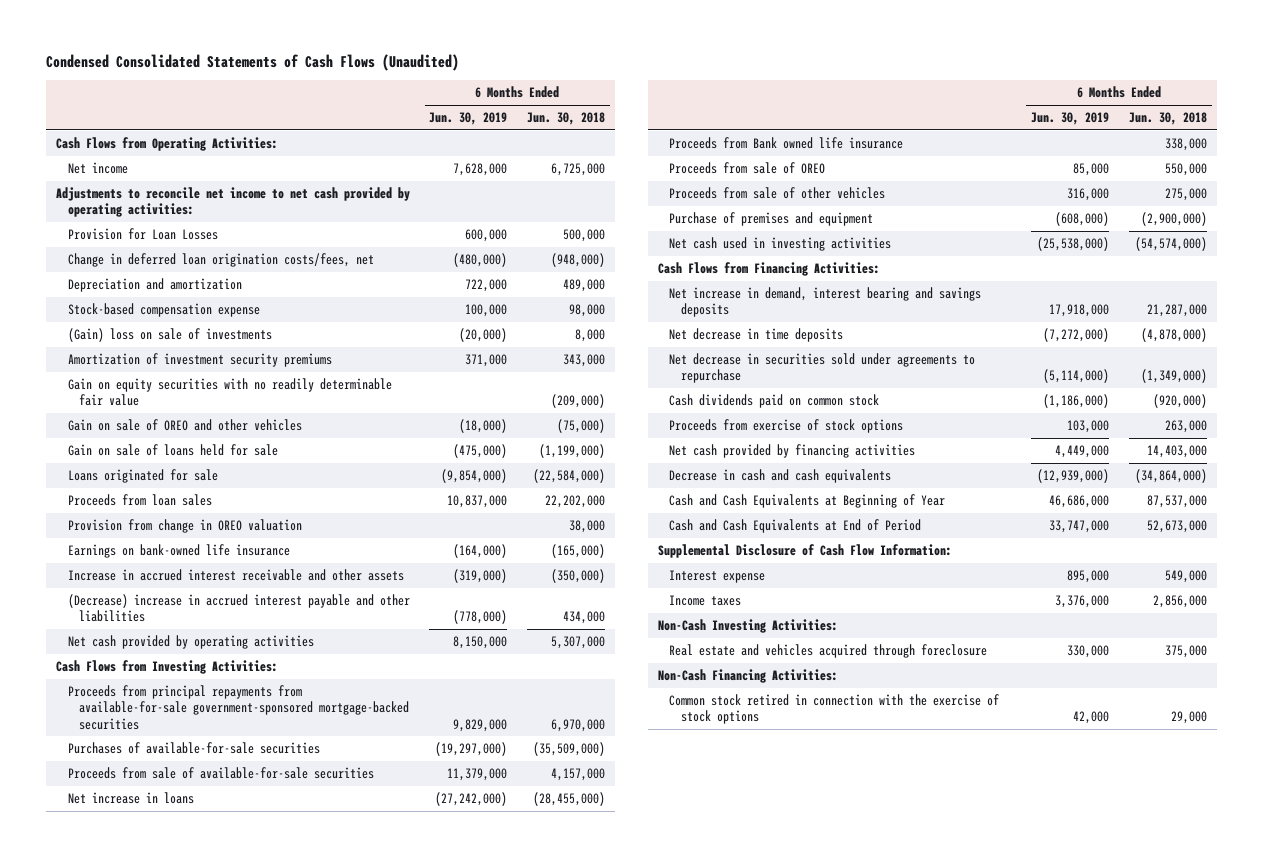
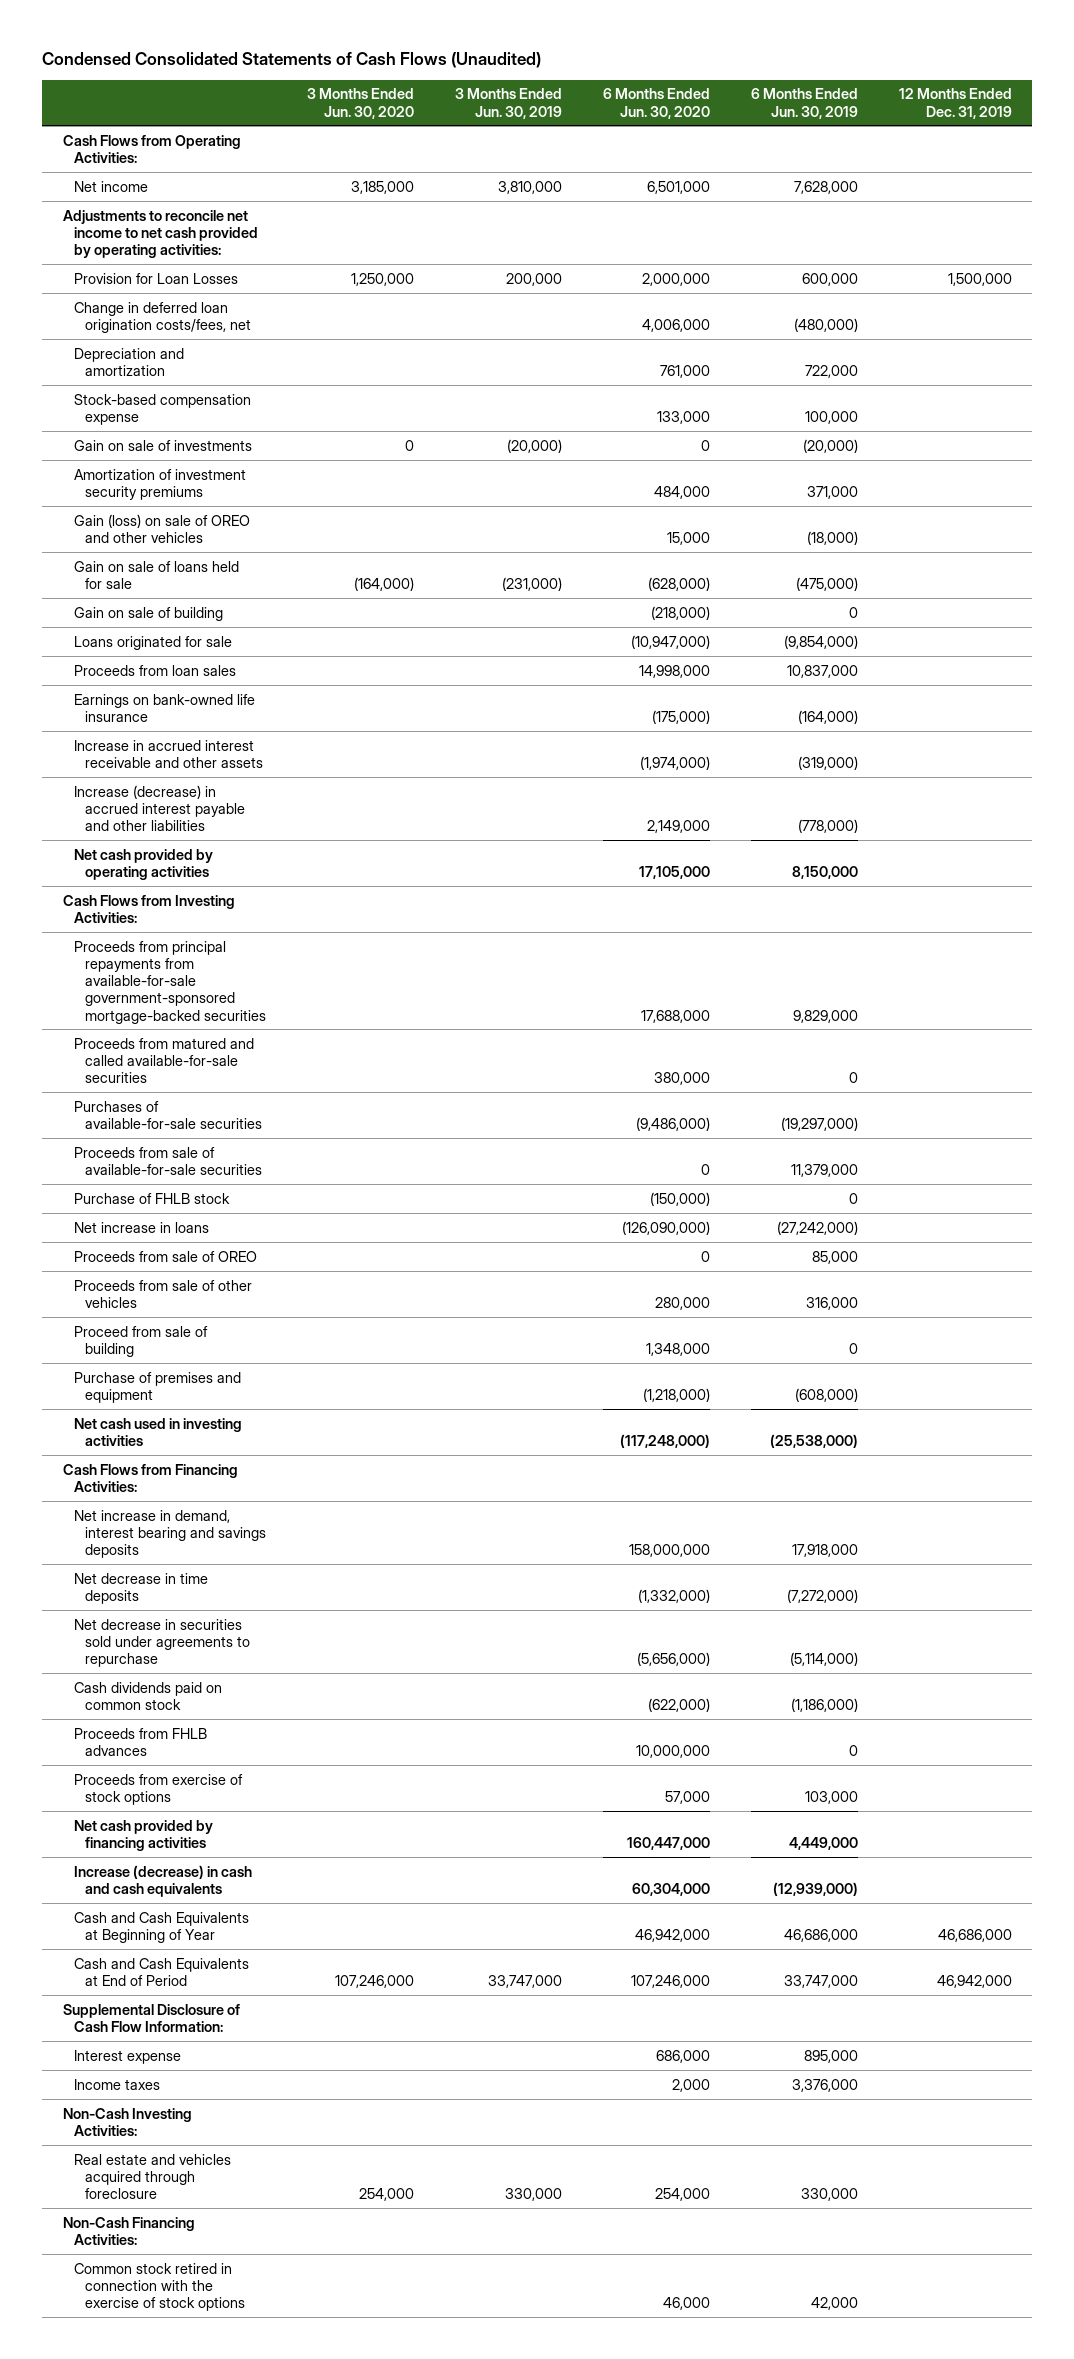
[526,112,605,126] Jun. 30, 2018 -> none
none -> [306,88,414,119] 3 Months Ended Jun. 30, 2020
none -> [454,88,562,119] 3 Months Ended Jun. 30, 2019
none -> [602,88,710,119] 6 Months Ended Jun. 30, 2020
none -> [898,88,1012,119] 12 Months Ended Dec. 31, 2019
[67,328,272,343] (Gain) loss on sale of investments -> [73,439,252,451] Gain on sale of investments
[67,378,392,407] Gain on equity securities with no readily determinable fair value -> none
[67,419,302,432] Gain on sale of OREO and other vehicles -> [73,513,250,543] Gain (loss) on sale of OREO and other vehicles
none -> [73,606,223,621] Gain on sale of building
[67,519,302,534] Provision from change in OREO valuation -> none
[67,594,410,623] (Decrease) increase in accrued interest payable and other liabilities -> [73,784,245,832] Increase (decrease) in accrued interest payable and other liabilities
none -> [73,1037,254,1084] Proceeds from matured and called available-for-sale securities
none -> [73,1192,230,1204] Purchase of FHLB stock
[669,137,904,150] Proceeds from Bank owned life insurance -> none
none -> [73,1325,208,1357] Proceed from sale of building
none -> [73,1727,207,1756] Proceeds from FHLB advances
[669,469,892,484] Decrease in cash and cash equivalents -> [73,1864,252,1897] Increase (decrease) in cash and cash equivalents

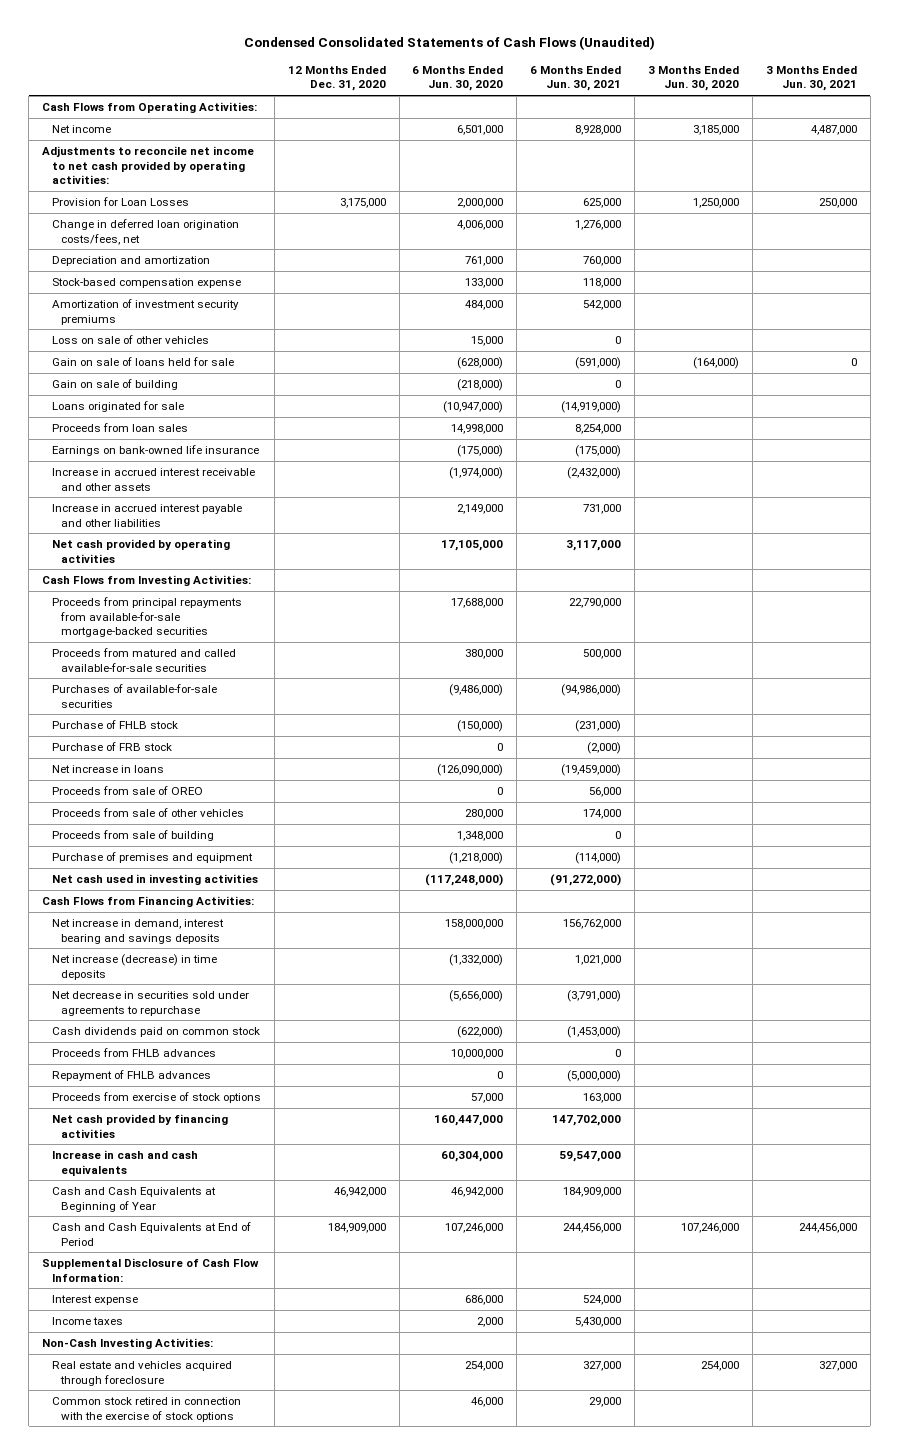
[454,88,562,119] 3 Months Ended Jun. 30, 2019 -> none
[750,88,858,119] 6 Months Ended Jun. 30, 2019 -> none
[898,88,1012,119] 12 Months Ended Dec. 31, 2019 -> none
none -> [287,65,386,92] 12 Months Ended Dec. 31, 2020
none -> [530,65,622,92] 6 Months Ended Jun. 30, 2021
none -> [765,65,857,92] 3 Months Ended Jun. 30, 2021
[73,439,252,451] Gain on sale of investments -> none
[73,513,250,543] Gain (loss) on sale of OREO and other vehicles -> [51,335,209,345] Loss on sale of other vehicles
[73,784,245,832] Increase (decrease) in accrued interest payable and other liabilities -> [51,504,242,527] Increase in accrued interest payable and other liabilities
[73,940,266,1024] Proceeds from principal repayments from available-for-sale government-sponsored mortgage-backed securities -> [51,597,242,637] Proceeds from principal repayments from available-for-sale mortgage-backed securities
[73,1146,262,1175] Proceeds from sale of available-for-sale securities -> none
none -> [51,742,172,752] Purchase of FRB stock
[73,1325,208,1357] Proceed from sale of building -> [51,830,214,842] Proceeds from sale of building
[73,1572,208,1604] Net decrease in time deposits -> [51,954,217,980] Net increase (decrease) in time deposits
none -> [51,1070,211,1082] Repayment of FHLB advances
[73,1864,252,1897] Increase (decrease) in cash and cash equivalents -> [51,1150,198,1176] Increase in cash and cash equivalents
[62,2216,195,2245] Non-Cash Financing Activities: -> none

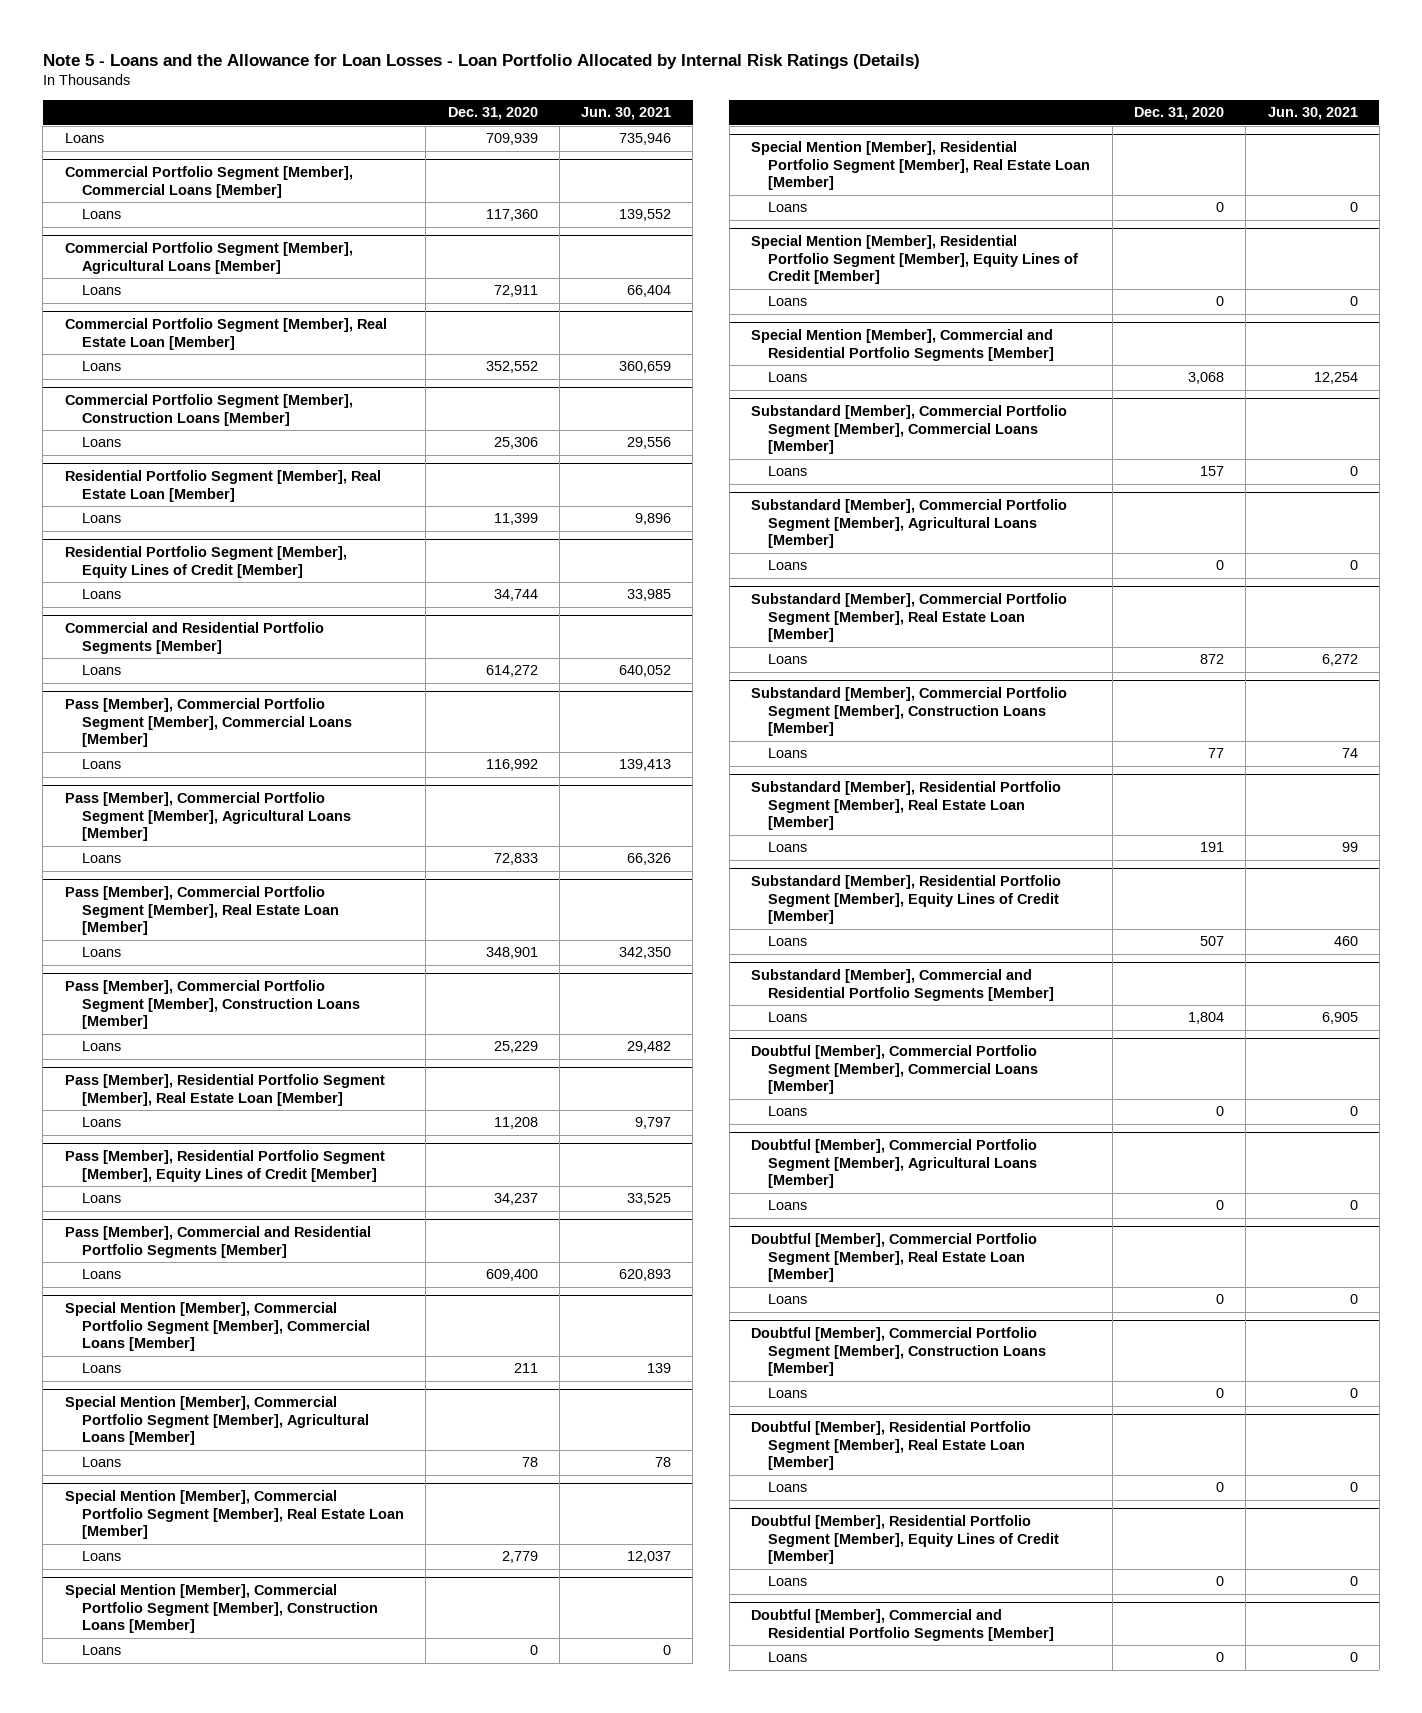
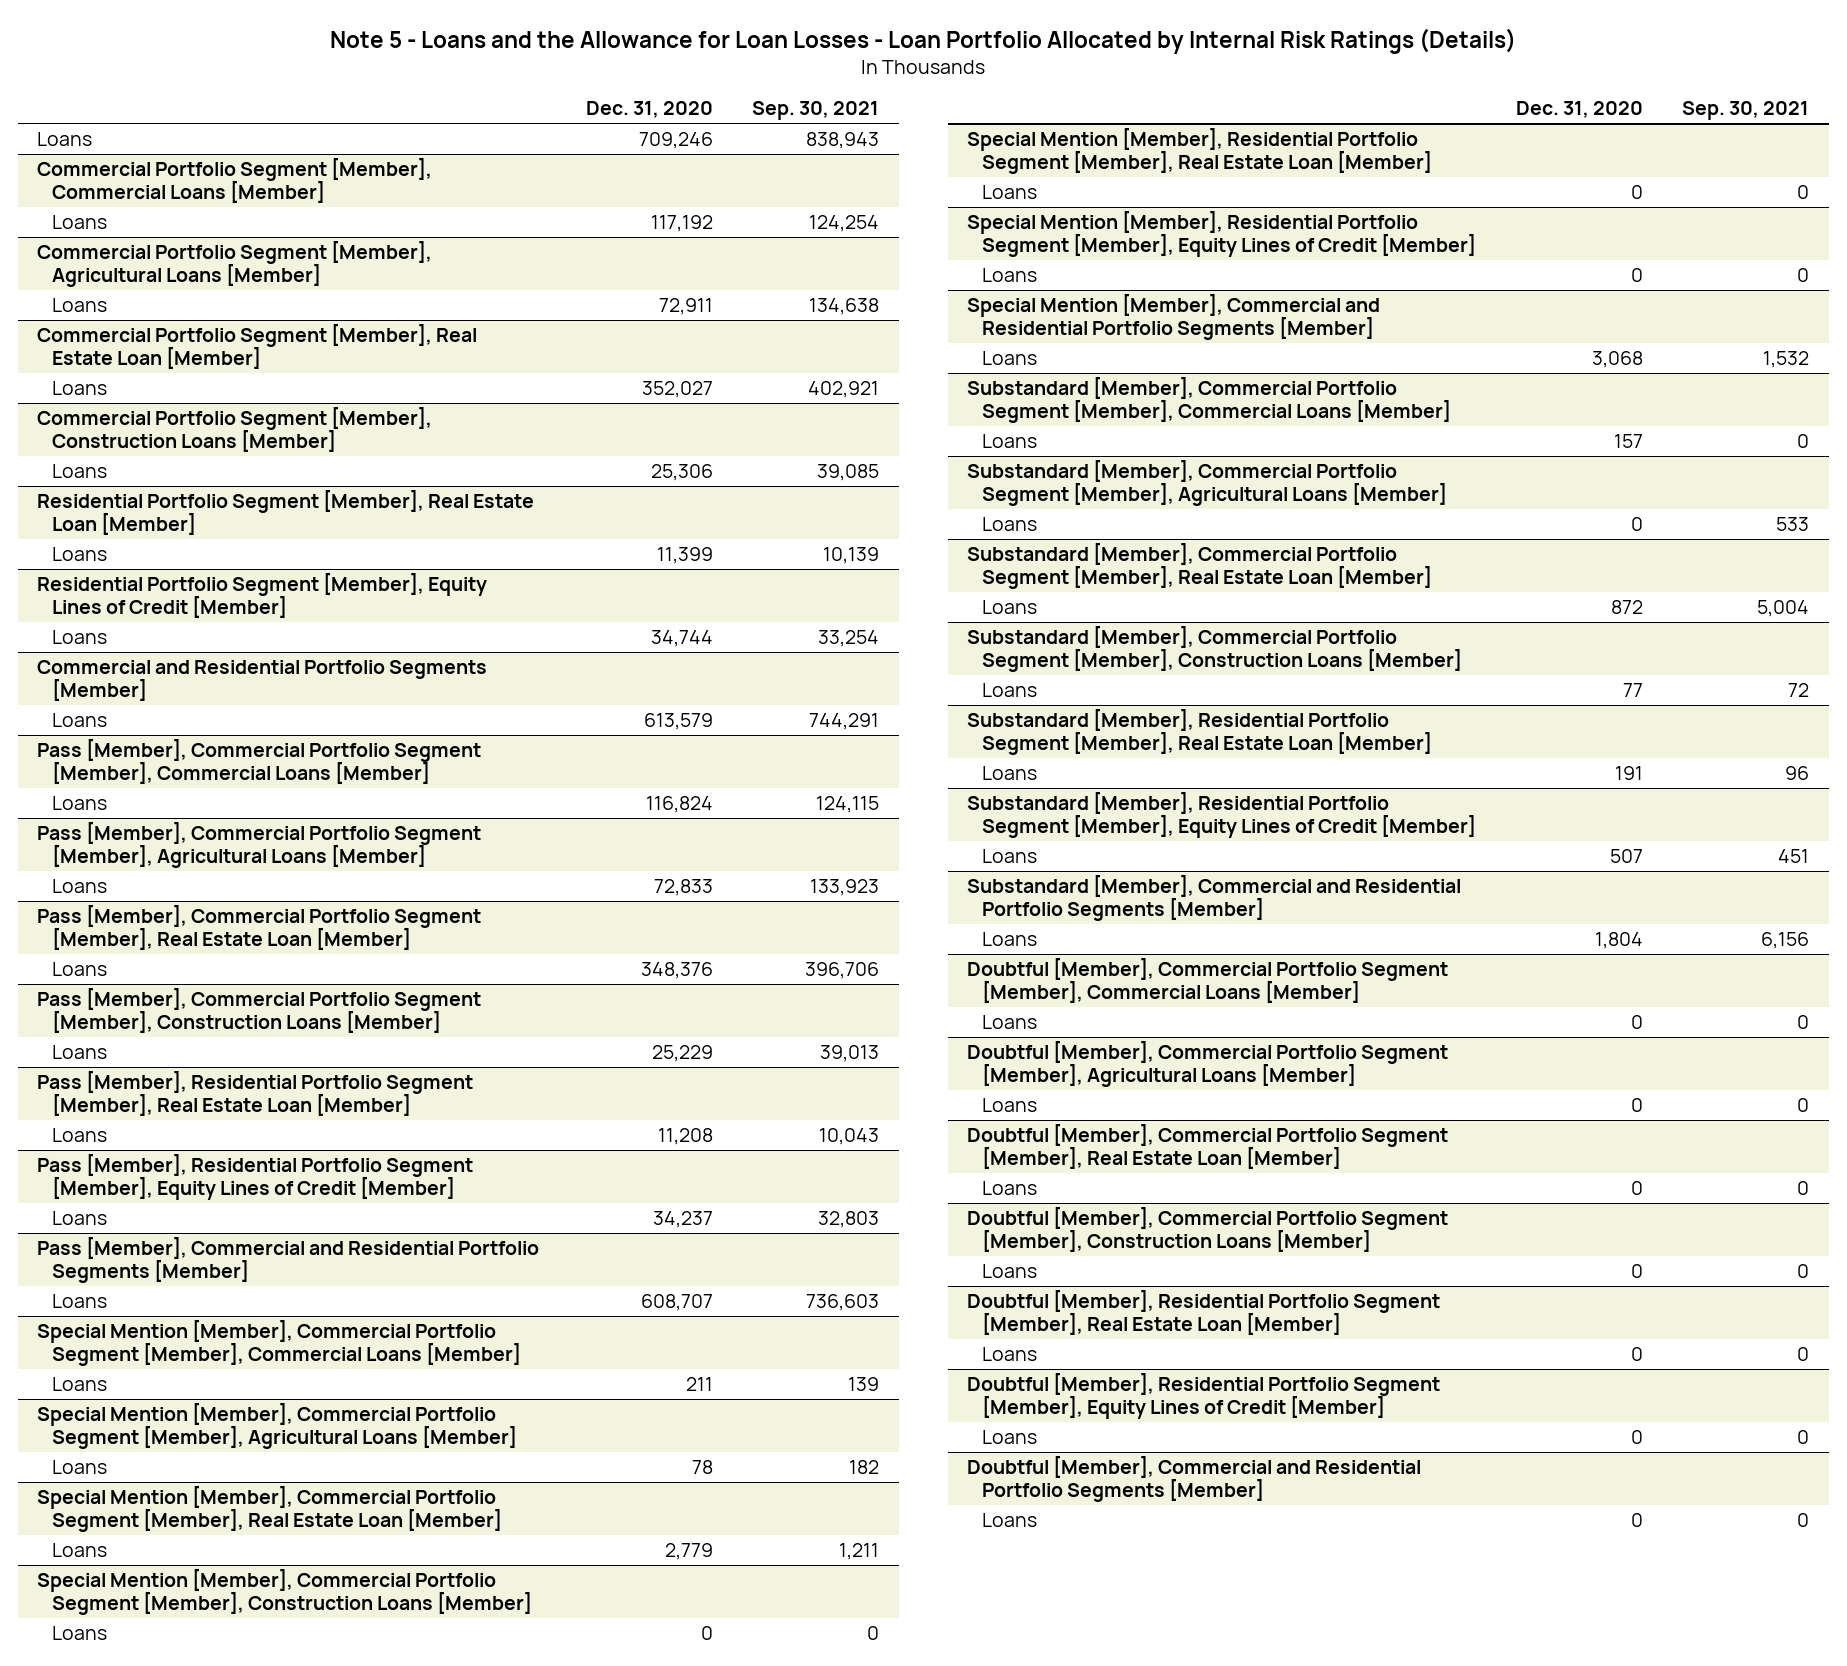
[581,107,672,121] Jun. 30, 2021 -> none
none -> [752,101,880,121] Sep. 30, 2021
[485,133,538,146] 709,939 -> [638,132,713,150] 709,246
[485,209,538,222] 117,360 -> [650,215,713,233] 117,192
[485,361,538,374] 352,552 -> [641,381,713,399] 352,027
[485,665,538,678] 614,272 -> [643,713,713,731] 613,579
[485,759,538,772] 116,992 -> [645,796,713,814] 116,824
[485,947,538,960] 348,901 -> [640,962,713,980] 348,376
[485,1269,538,1282] 609,400 -> [640,1294,713,1312] 608,707

